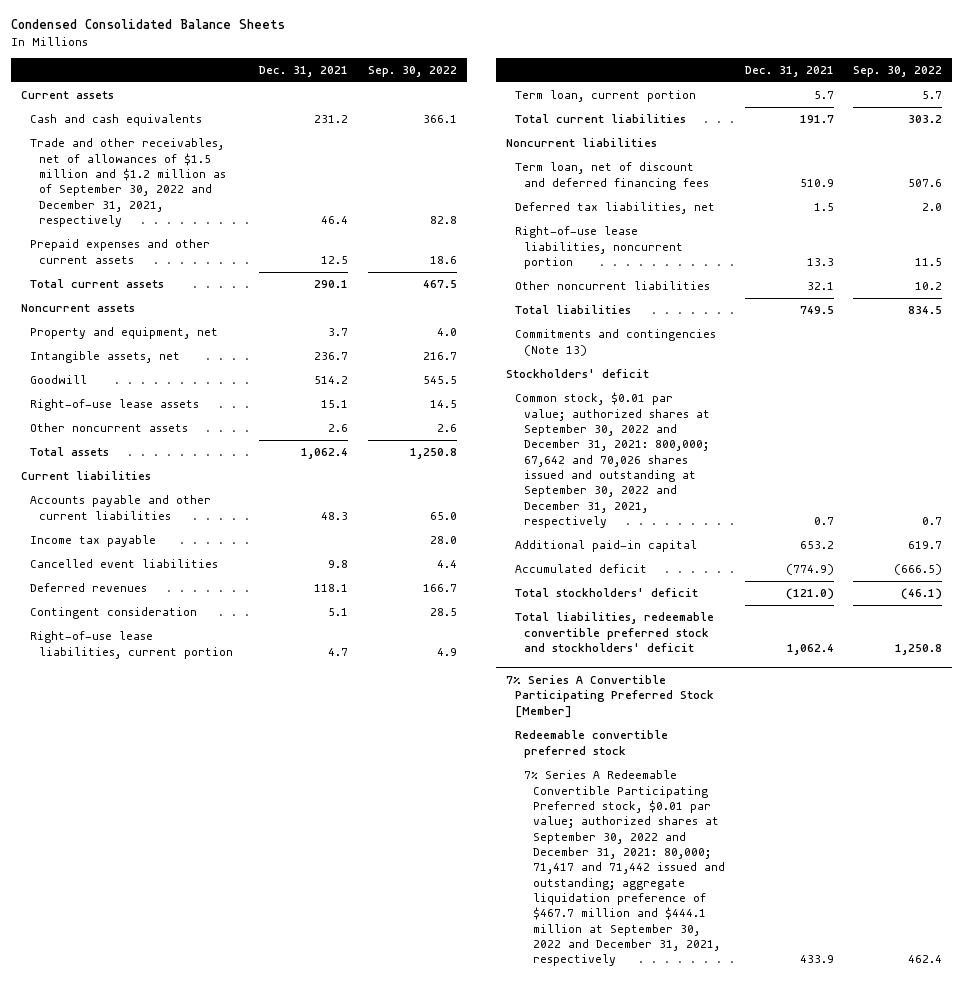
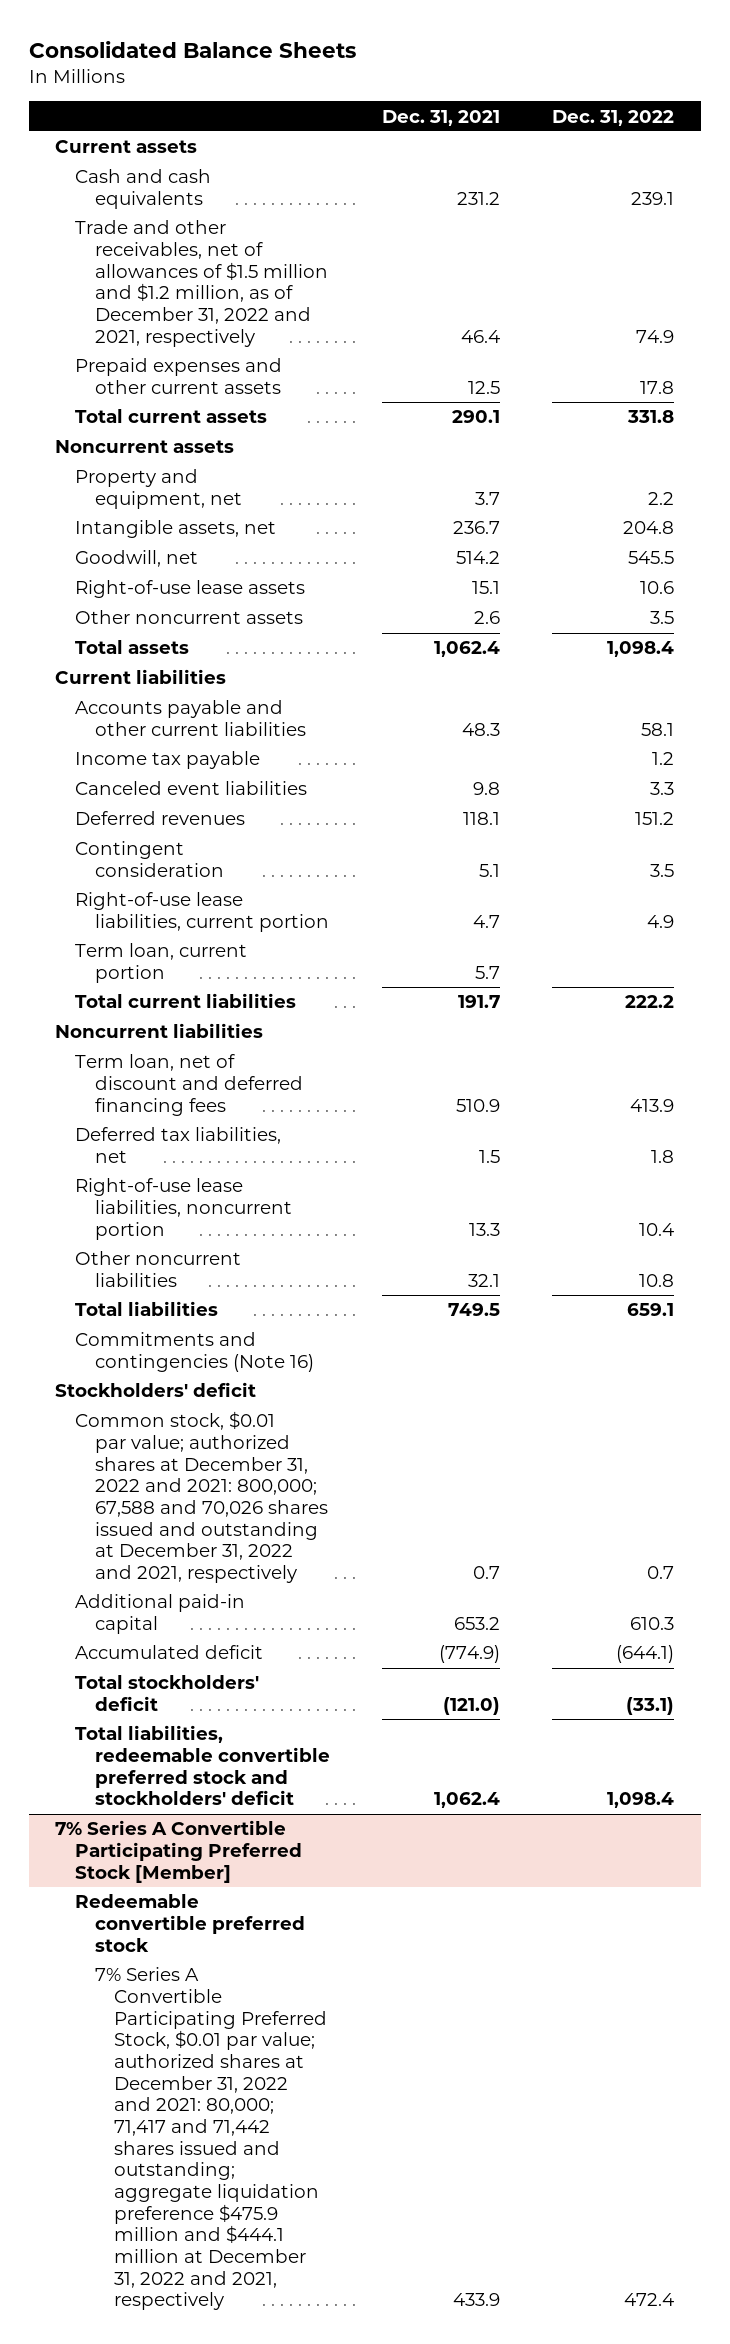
[10,19,285,30] Condensed Consolidated Balance Sheets -> [29,40,357,58] Consolidated Balance Sheets
[367,65,457,77] Sep. 30, 2022 -> none
none -> [552,109,675,126] Dec. 31, 2022
[29,138,226,227] Trade and other receivables, net of allowances of $1.5 million and $1.2 million as of September 30, 2022 and December 31, 2021, respectively -> [74,220,328,347] Trade and other receivables, net of allowances of $1.5 million and $1.2 million, as of December 31, 2022 and 2021, respectively
[29,375,87,385] Goodwill -> [74,550,198,568] Goodwill, net
[29,559,218,569] Cancelled event liabilities -> [74,781,307,796] Canceled event liabilities
[515,329,717,356] Commitments and contingencies (Note 13) -> [74,1332,314,1372] Commitments and contingencies (Note 16)
[515,392,711,528] Common stock, $0.01 par value; authorized shares at September 30, 2022 and December 31, 2021: 800,000; 67,642 and 70,026 shares issued and outstanding at September 30, 2022 and December 31, 2021, respectively -> [74,1411,328,1583] Common stock, $0.01 par value; authorized shares at December 31, 2022 and 2021: 800,000; 67,588 and 70,026 shares issued and outstanding at December 31, 2022 and 2021, respectively
[524,770,726,967] 7% Series A Redeemable Convertible Participating Preferred stock, $0.01 par value; authorized shares at September 30, 2022 and December 31, 2021: 80,000; 71,417 and 71,442 issued and outstanding; aggregate liquidation preference of $467.7 million and $444.1 million at September 30, 2022 and December 31, 2021, respectively -> [94,1967,328,2311] 7% Series A Convertible Participating Preferred Stock, $0.01 par value; authorized shares at December 31, 2022 and 2021: 80,000; 71,417 and 71,442 shares issued and outstanding; aggregate liquidation preference $475.9 million and $444.1 million at December 31, 2022 and 2021, respectively

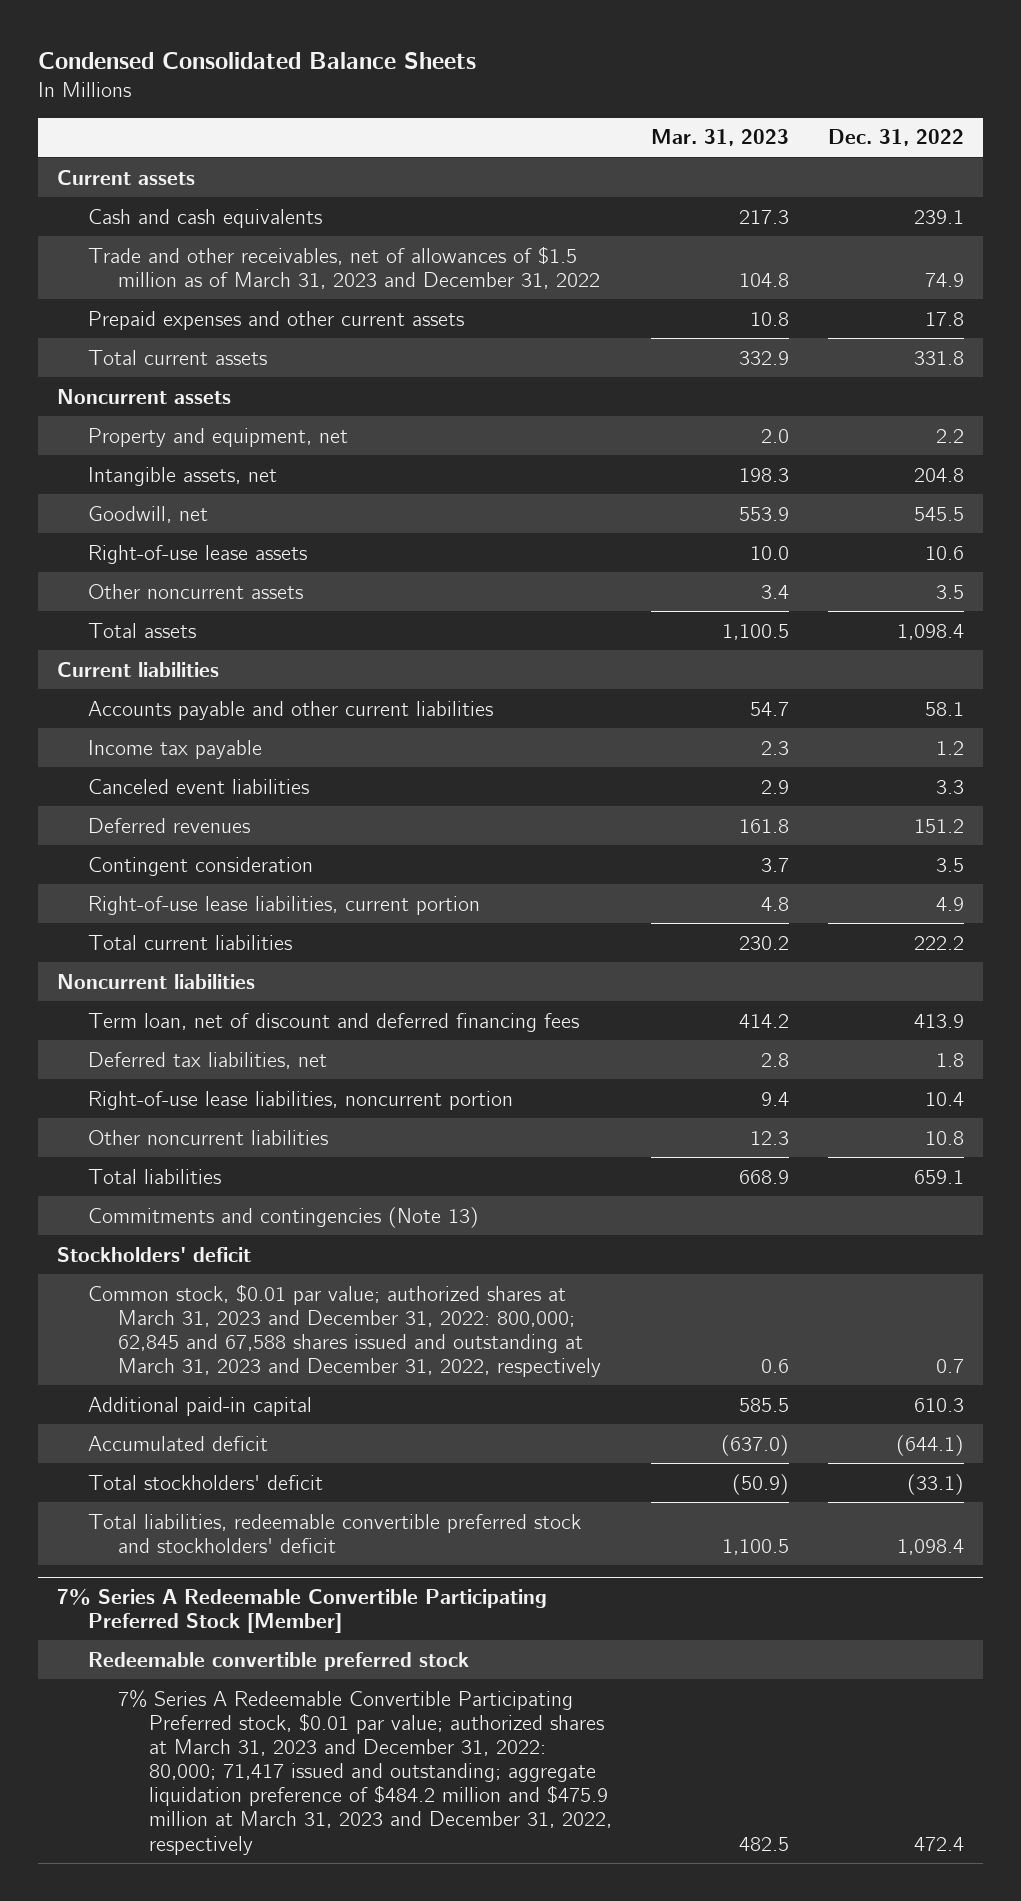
[29,40,357,58] Consolidated Balance Sheets -> [37,52,476,70] Condensed Consolidated Balance Sheets
[381,109,500,126] Dec. 31, 2021 -> none
none -> [650,129,789,147] Mar. 31, 2023
[74,220,328,347] Trade and other receivables, net of allowances of $1.5 million and $1.2 million, as of December 31, 2022 and 2021, respectively -> [87,245,601,289] Trade and other receivables, net of allowances of $1.5 million as of March 31, 2023 and December 31, 2022
[74,943,247,983] Term loan, current portion -> none
[74,1332,314,1372] Commitments and contingencies (Note 16) -> [87,1206,479,1228] Commitments and contingencies (Note 13)
[74,1411,328,1583] Common stock, $0.01 par value; authorized shares at December 31, 2022 and 2021: 800,000; 67,588 and 70,026 shares issued and outstanding at December 31, 2022 and 2021, respectively -> [87,1283,602,1378] Common stock, $0.01 par value; authorized shares at March 31, 2023 and December 31, 2022: 800,000; 62,845 and 67,588 shares issued and outstanding at March 31, 2023 and December 31, 2022, respectively
[55,1820,302,1883] 7% Series A Convertible Participating Preferred Stock [Member] -> [57,1587,548,1633] 7% Series A Redeemable Convertible Participating Preferred Stock [Member]
[94,1967,328,2311] 7% Series A Convertible Participating Preferred Stock, $0.01 par value; authorized shares at December 31, 2022 and 2021: 80,000; 71,417 and 71,442 shares issued and outstanding; aggregate liquidation preference $475.9 million and $444.1 million at December 31, 2022 and 2021, respectively -> [118,1689,612,1855] 7% Series A Redeemable Convertible Participating Preferred stock, $0.01 par value; authorized shares at March 31, 2023 and December 31, 2022: 80,000; 71,417 issued and outstanding; aggregate liquidation preference of $484.2 million and $475.9 million at March 31, 2023 and December 31, 2022, respectively

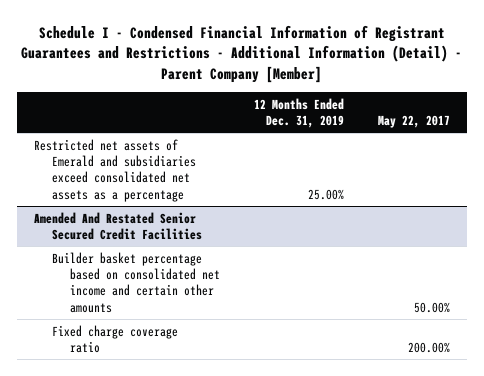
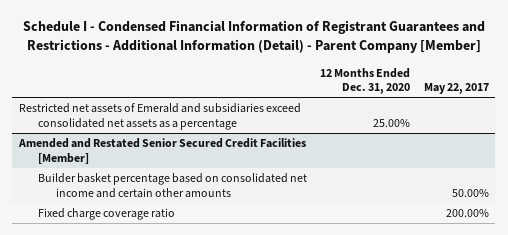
[254,97,345,128] 12 Months Ended Dec. 31, 2019 -> none
none -> [320,67,411,95] 12 Months Ended Dec. 31, 2020
[33,211,203,241] Amended And Restated Senior Secured Credit Facilities -> [18,138,307,164] Amended and Restated Senior Secured Credit Facilities [Member]

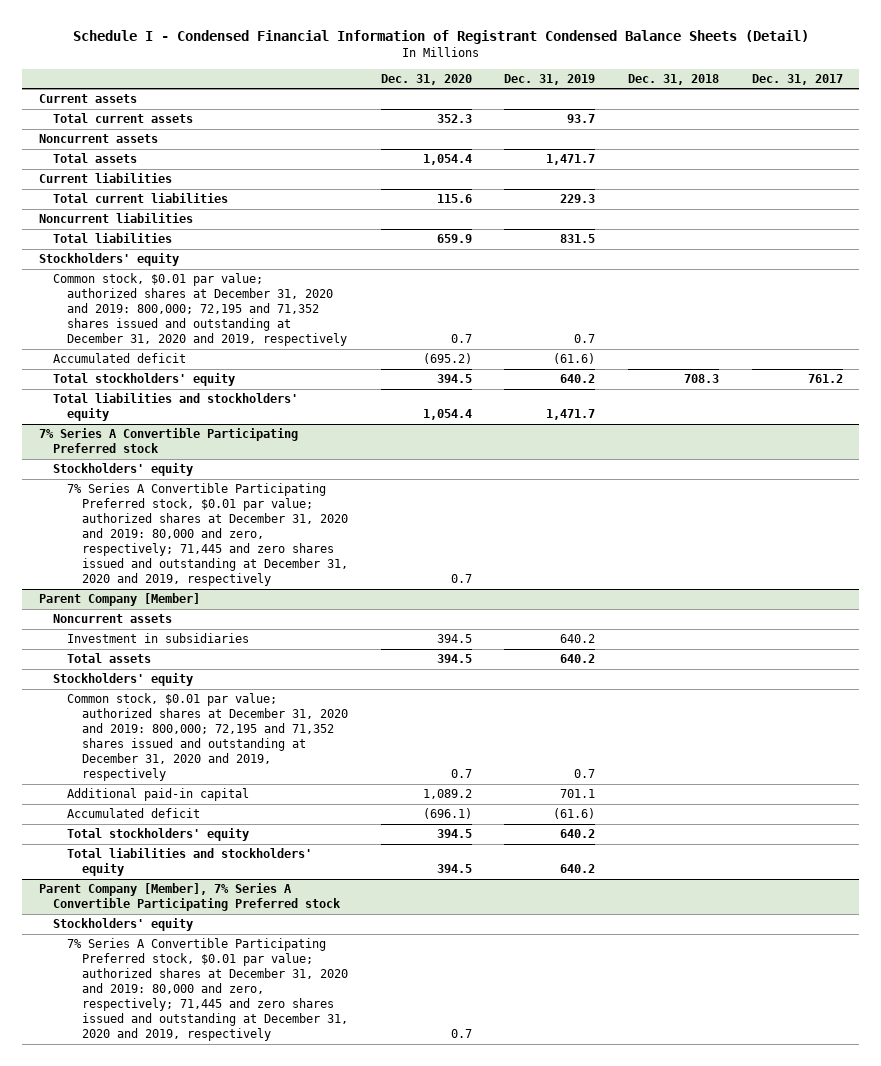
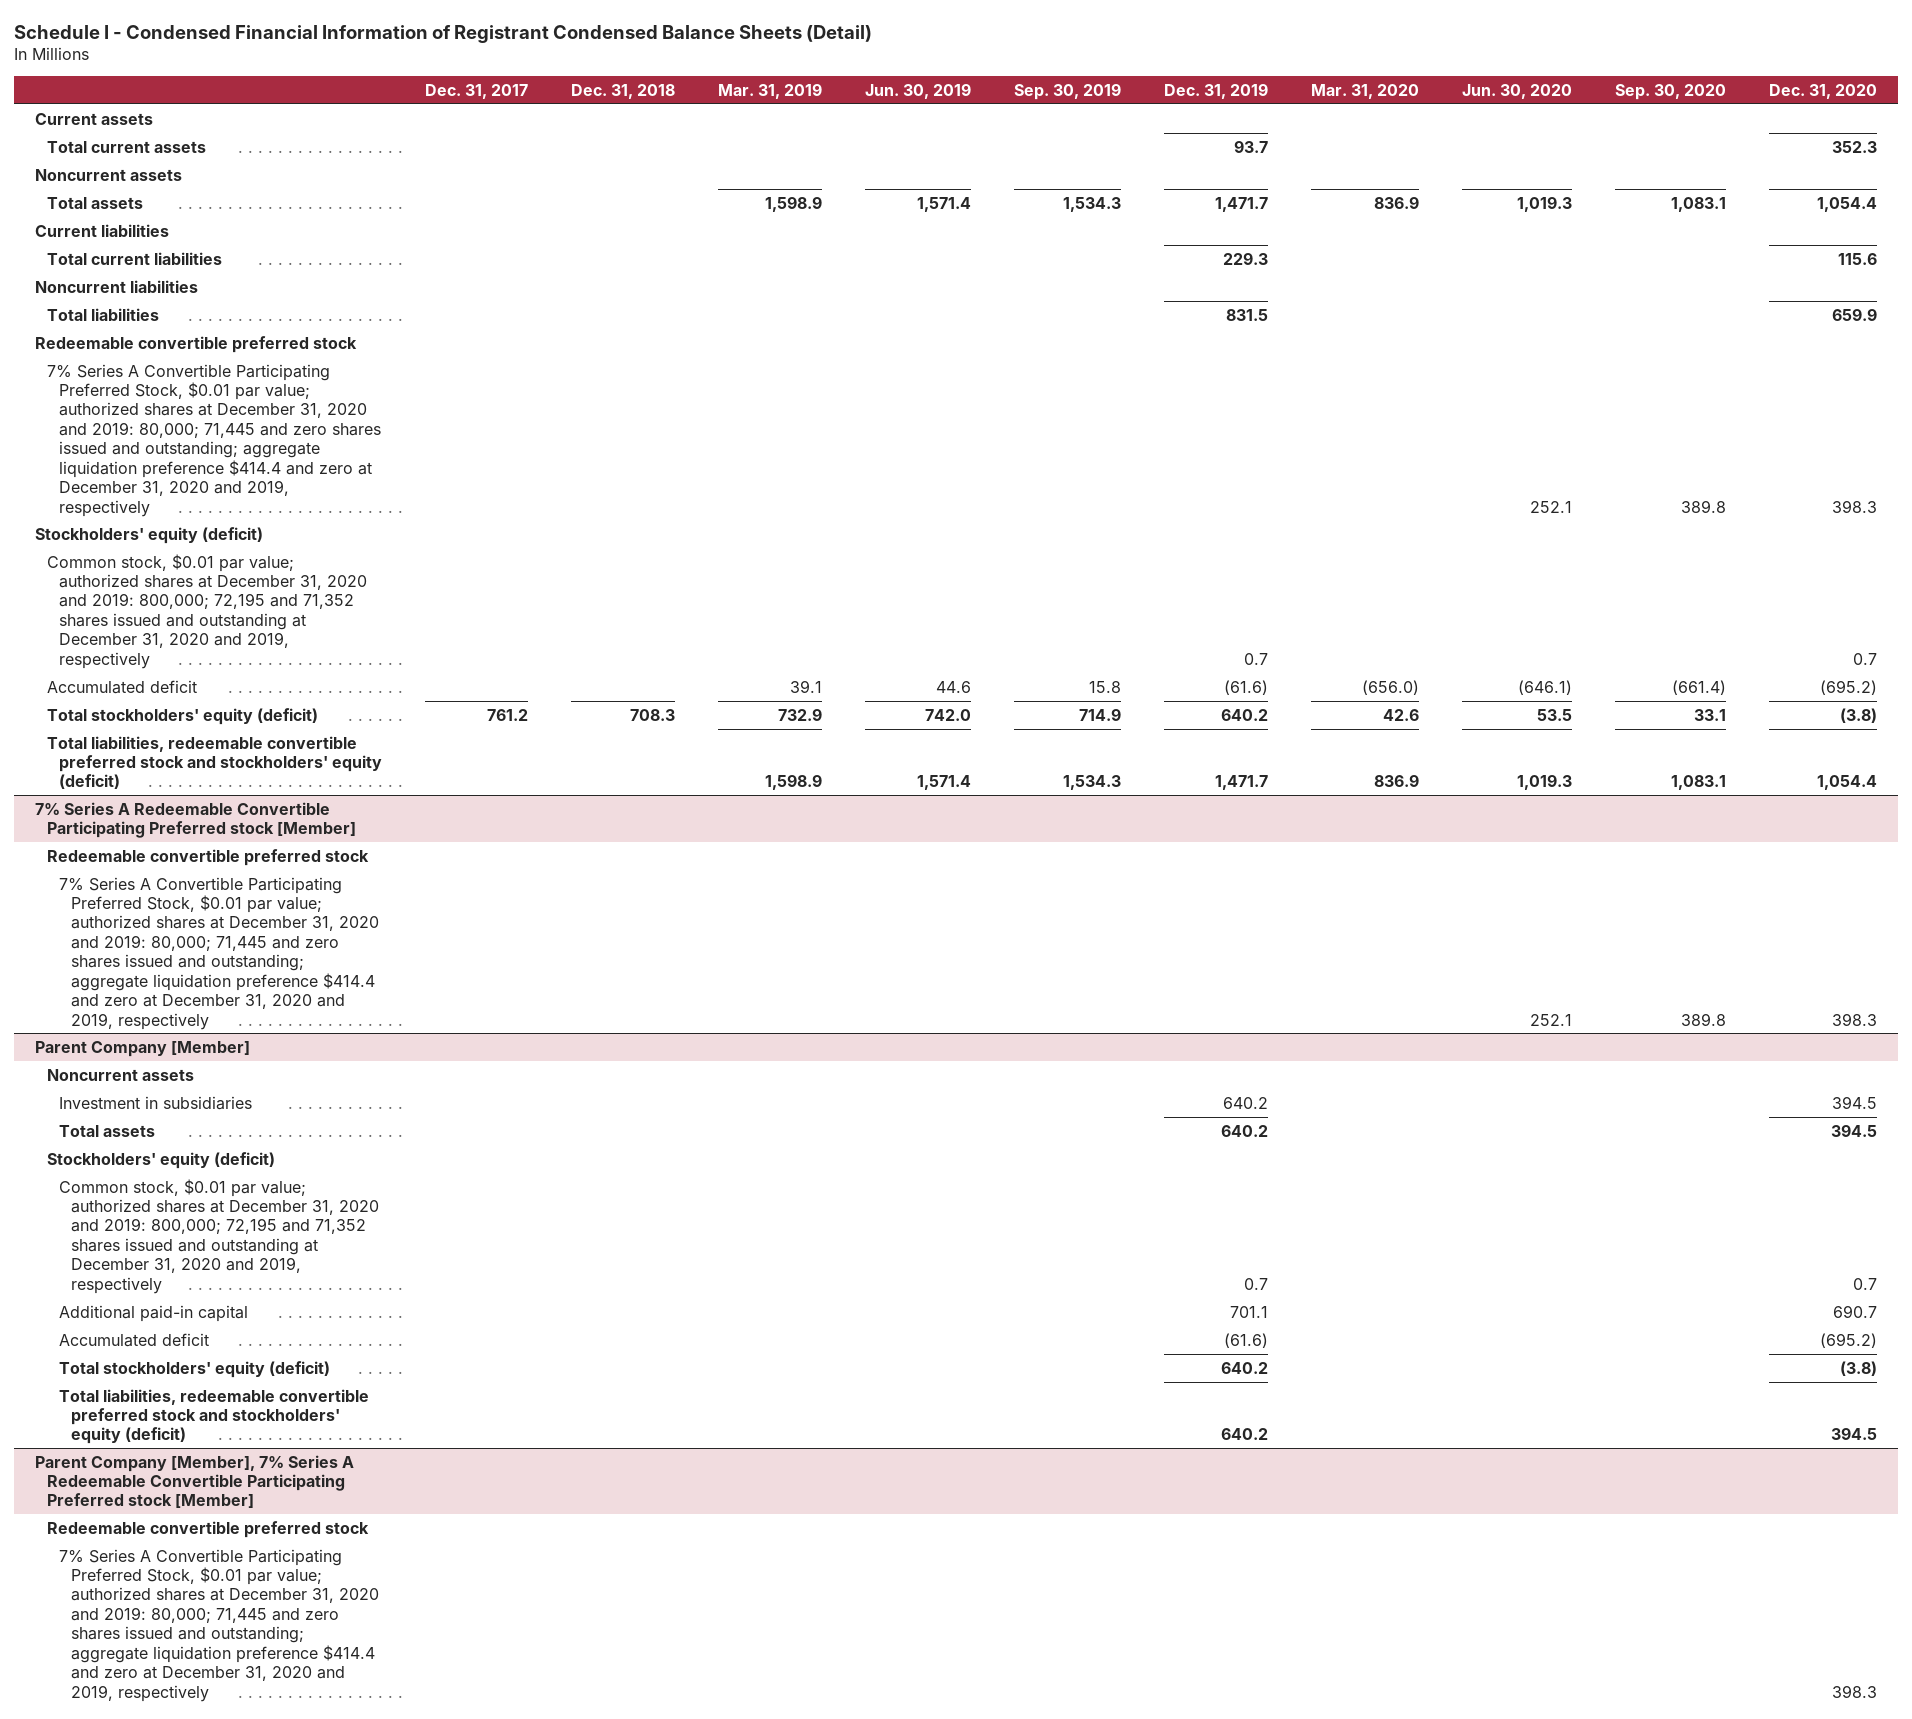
none -> [717,83,822,100] Mar. 31, 2019
none -> [864,83,971,100] Jun. 30, 2019
none -> [1013,83,1121,101] Sep. 30, 2019
none -> [1310,84,1419,100] Mar. 31, 2020
none -> [1461,84,1572,100] Jun. 30, 2020
none -> [1614,84,1726,101] Sep. 30, 2020
none -> [35,335,358,353] Redeemable convertible preferred stock
none -> [46,363,381,517] 7% Series A Convertible Participating Preferred Stock, $0.01 par value; authorized shares at December 31, 2020 and 2019: 80,000; 71,445 and zero shares issued and outstanding; aggregate liquidation preference $414.4 and zero at December 31, 2020 and 2019, respectively
[38,253,179,267] Stockholders' equity -> [35,526,264,544] Stockholders' equity (deficit)
[52,463,193,477] Stockholders' equity -> none
[52,373,235,387] Total stockholders' equity -> [46,707,318,725] Total stockholders' equity (deficit)
[436,374,472,384] 394.5 -> [1839,707,1877,723] (3.8)
[52,393,298,422] Total liabilities and stockholders' equity -> [46,735,382,790] Total liabilities, redeemable convertible preferred stock and stockholders' equity (deficit)
[38,428,298,454] 7% Series A Convertible Participating Preferred stock -> [35,801,356,839] 7% Series A Redeemable Convertible Participating Preferred stock [Member]
none -> [46,848,369,866] Redeemable convertible preferred stock
[67,483,348,587] 7% Series A Convertible Participating Preferred stock, $0.01 par value; authorized shares at December 31, 2020 and 2019: 80,000 and zero, respectively; 71,445 and zero shares issued and outstanding at December 31, 2020 and 2019, respectively -> [58,876,379,1030] 7% Series A Convertible Participating Preferred Stock, $0.01 par value; authorized shares at December 31, 2020 and 2019: 80,000; 71,445 and zero shares issued and outstanding; aggregate liquidation preference $414.4 and zero at December 31, 2020 and 2019, respectively
[450,574,472,584] 0.7 -> [1831,1012,1877,1026] 398.3
[52,673,193,687] Stockholders' equity -> [46,1151,275,1169] Stockholders' equity (deficit)
[52,918,193,932] Stockholders' equity -> none
[422,789,472,800] 1,089.2 -> [1832,1304,1877,1318] 690.7
[422,808,472,820] (696.1) -> [1819,1332,1877,1348] (695.2)
[67,828,250,842] Total stockholders' equity -> [58,1360,330,1378] Total stockholders' equity (deficit)
[436,829,472,839] 394.5 -> [1839,1360,1877,1376] (3.8)
[67,848,313,877] Total liabilities and stockholders' equity -> [58,1388,369,1445] Total liabilities, redeemable convertible preferred stock and stockholders' equity (deficit)
[38,883,341,912] Parent Company [Member], 7% Series A Convertible Participating Preferred stock -> [35,1454,355,1509] Parent Company [Member], 7% Series A Redeemable Convertible Participating Preferred stock [Member]
none -> [46,1520,369,1538] Redeemable convertible preferred stock
[67,938,348,1042] 7% Series A Convertible Participating Preferred stock, $0.01 par value; authorized shares at December 31, 2020 and 2019: 80,000 and zero, respectively; 71,445 and zero shares issued and outstanding at December 31, 2020 and 2019, respectively -> [58,1548,379,1702] 7% Series A Convertible Participating Preferred Stock, $0.01 par value; authorized shares at December 31, 2020 and 2019: 80,000; 71,445 and zero shares issued and outstanding; aggregate liquidation preference $414.4 and zero at December 31, 2020 and 2019, respectively
[450,1029,472,1039] 0.7 -> [1831,1684,1877,1698] 398.3

